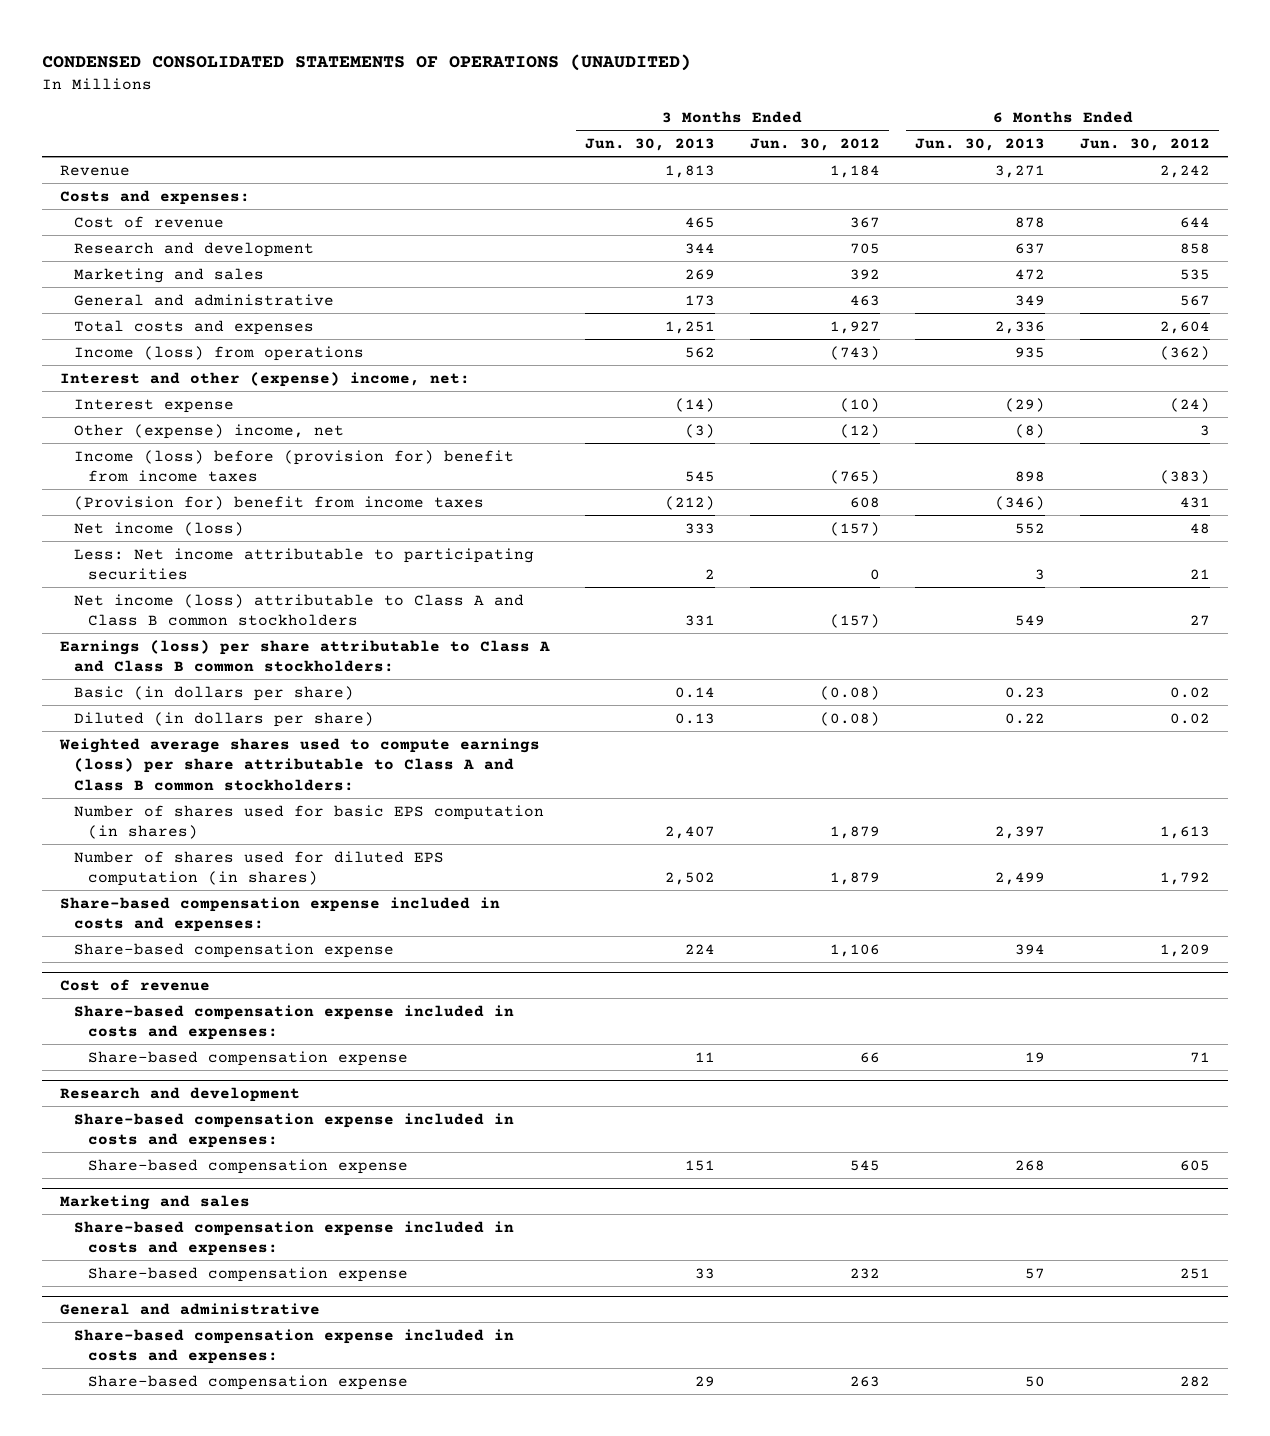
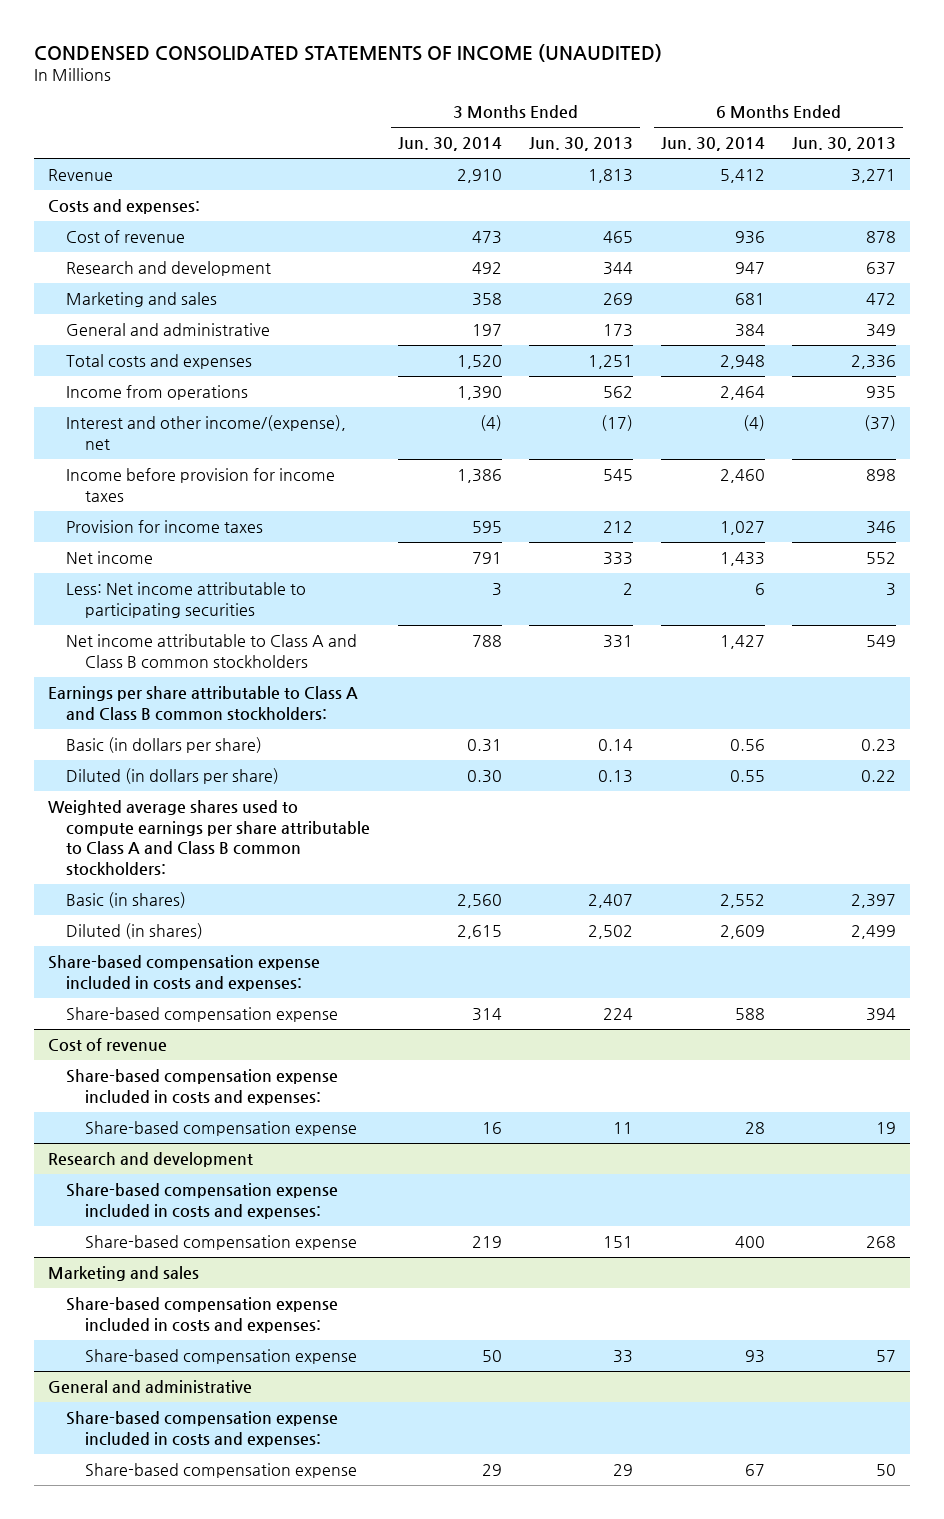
[42,54,692,72] CONDENSED CONSOLIDATED STATEMENTS OF OPERATIONS (UNAUDITED) -> [33,43,662,62] CONDENSED CONSOLIDATED STATEMENTS OF INCOME (UNAUDITED)
[749,138,880,152] Jun. 30, 2012 -> none
[1080,138,1211,152] Jun. 30, 2012 -> none
none -> [397,137,502,152] Jun. 30, 2014
none -> [660,137,765,152] Jun. 30, 2014
[59,371,470,387] Interest and other (expense) income, net: -> none
[73,398,234,413] Interest expense -> none
[73,345,364,361] Income (loss) from operations -> [66,385,249,401] Income from operations
[73,423,344,439] Other (expense) income, net -> [66,415,347,450] Interest and other income/(expense), net
[684,423,715,438] (3) -> [601,415,634,432] (17)
[1015,423,1046,438] (8) -> [864,415,897,432] (37)
[73,449,514,483] Income (loss) before (provision for) benefit from income taxes -> [66,468,336,502] Income before provision for income taxes
[73,495,484,510] (Provision for) benefit from income taxes -> [66,520,264,534] Provision for income taxes
[664,495,715,510] (212) -> [603,521,634,534] 212
[995,495,1046,510] (346) -> [866,521,897,535] 346
[73,521,244,536] Net income (loss) -> [66,551,154,565] Net income
[73,593,524,627] Net income (loss) attributable to Class A and Class B common stockholders -> [66,634,358,668] Net income attributable to Class A and Class B common stockholders
[59,639,550,673] Earnings (loss) per share attributable to Class A and Class B common stockholders: -> [47,686,358,721] Earnings per share attributable to Class A and Class B common stockholders:
[58,737,540,792] Weighted average shares used to compute earnings (loss) per share attributable to Class A and Class B common stockholders: -> [47,800,371,877] Weighted average shares used to compute earnings per share attributable to Class A and Class B common stockholders:
[73,804,544,840] Number of shares used for basic EPS computation (in shares) -> [66,892,187,909] Basic (in shares)
[73,850,444,887] Number of shares used for diluted EPS computation (in shares) -> [66,923,204,940] Diluted (in shares)

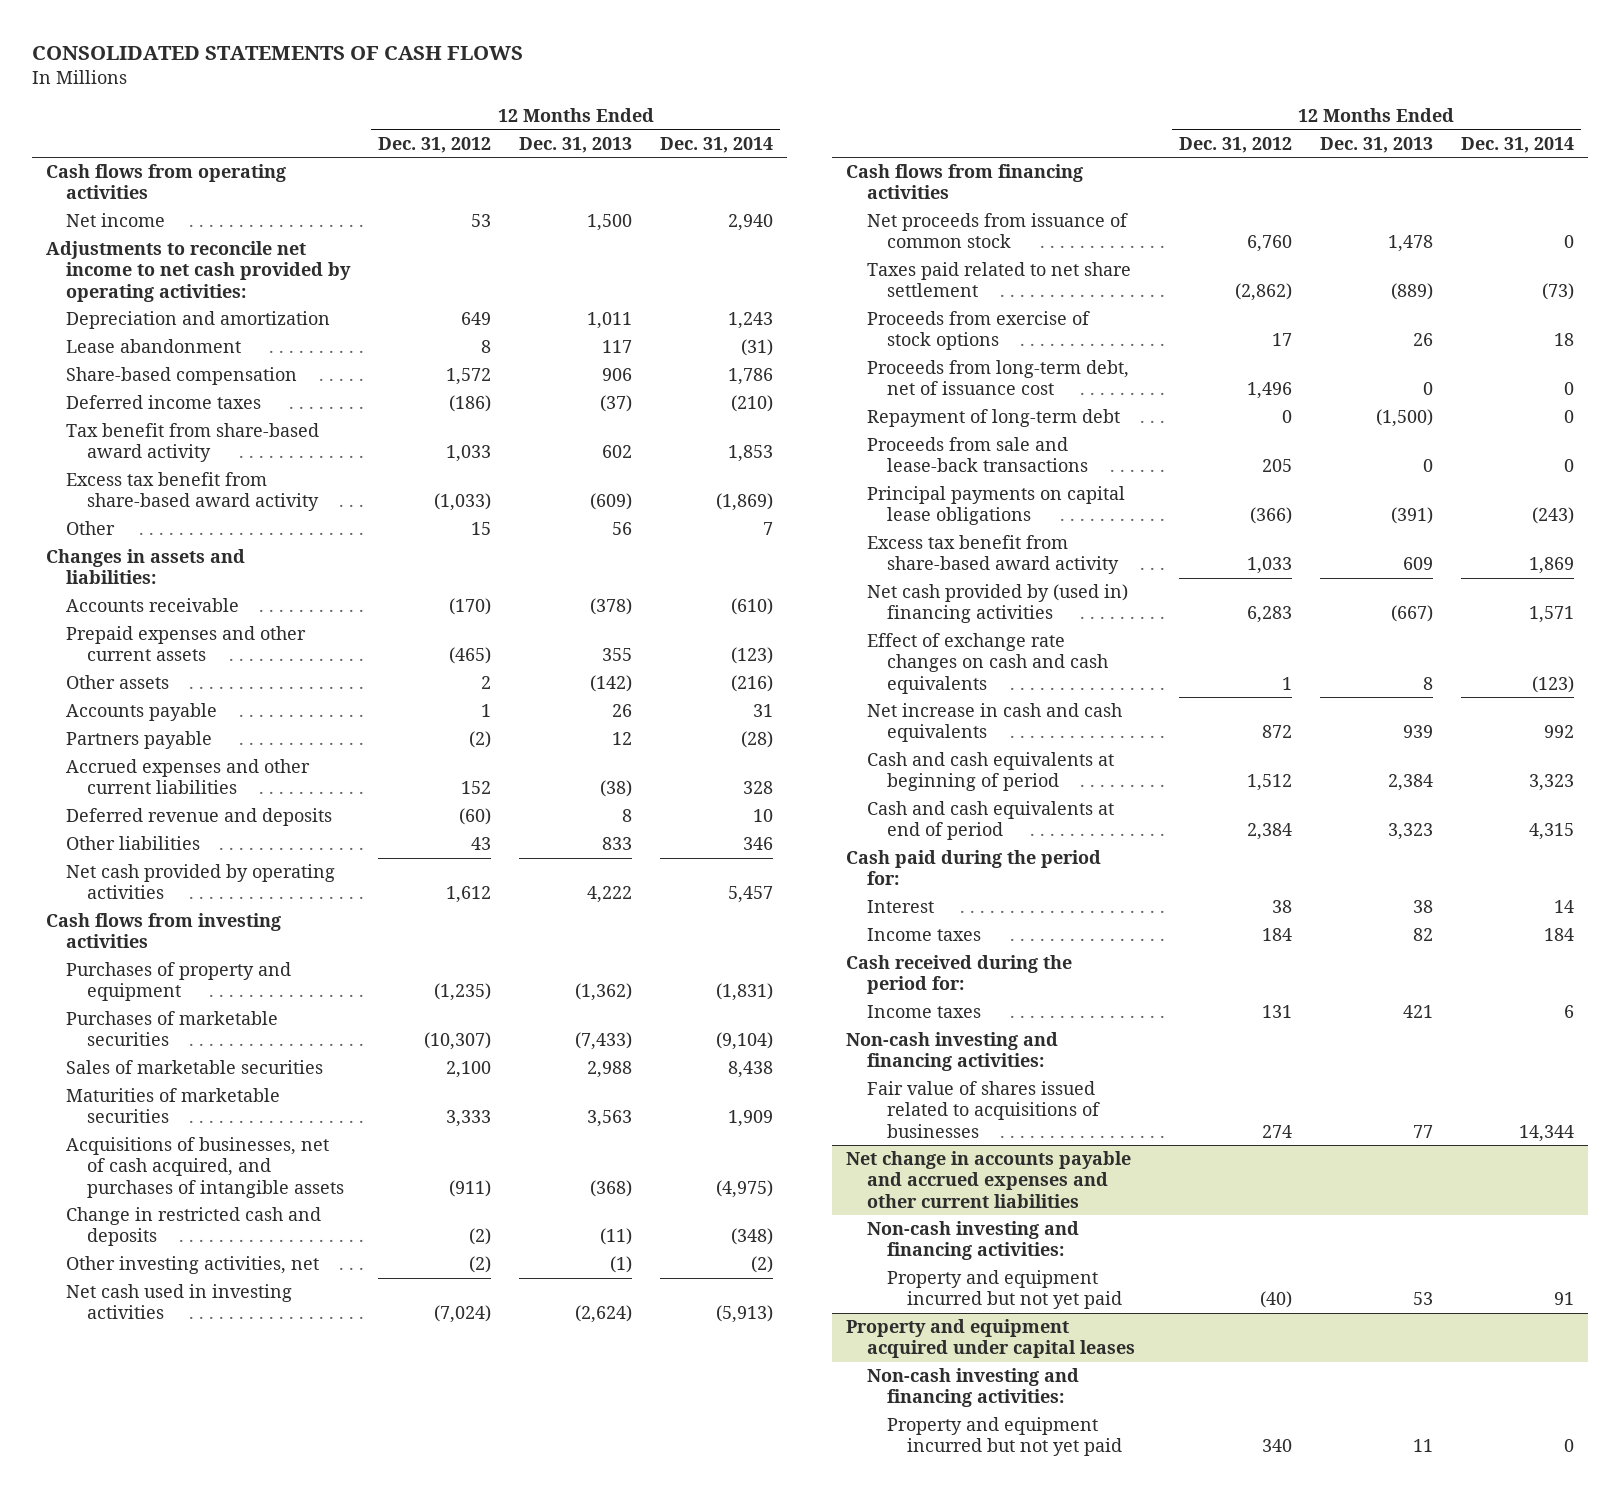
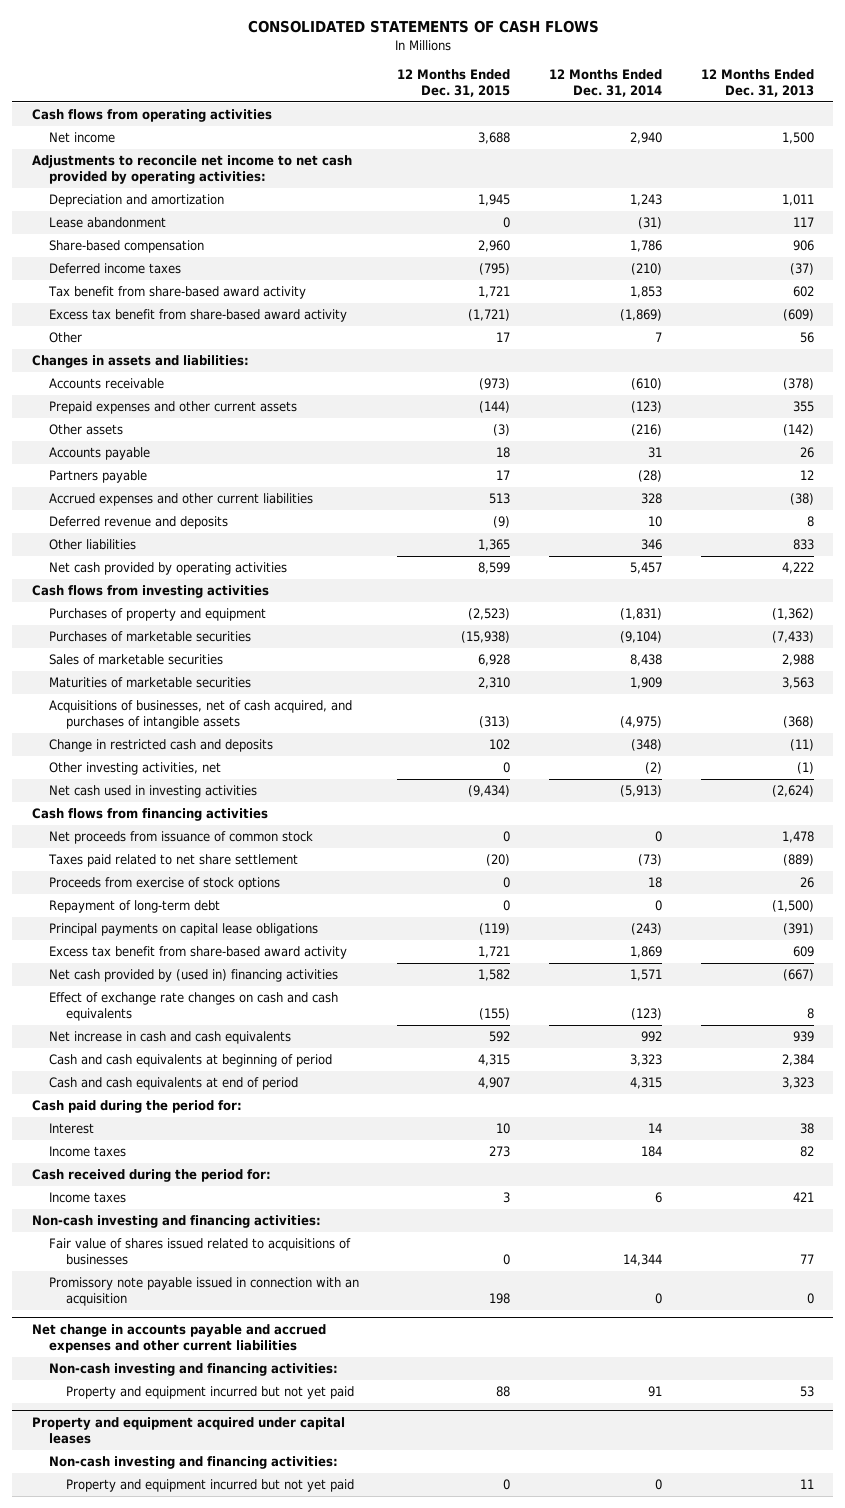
[378,136,492,153] Dec. 31, 2012 -> none
none -> [397,69,511,97] 12 Months Ended Dec. 31, 2015
[866,360,1129,396] Proceeds from long-term debt, net of issuance cost -> none
[866,437,1088,473] Proceeds from sale and lease-back transactions -> none
none -> [48,1277,359,1307] Promissory note payable issued in connection with an acquisition

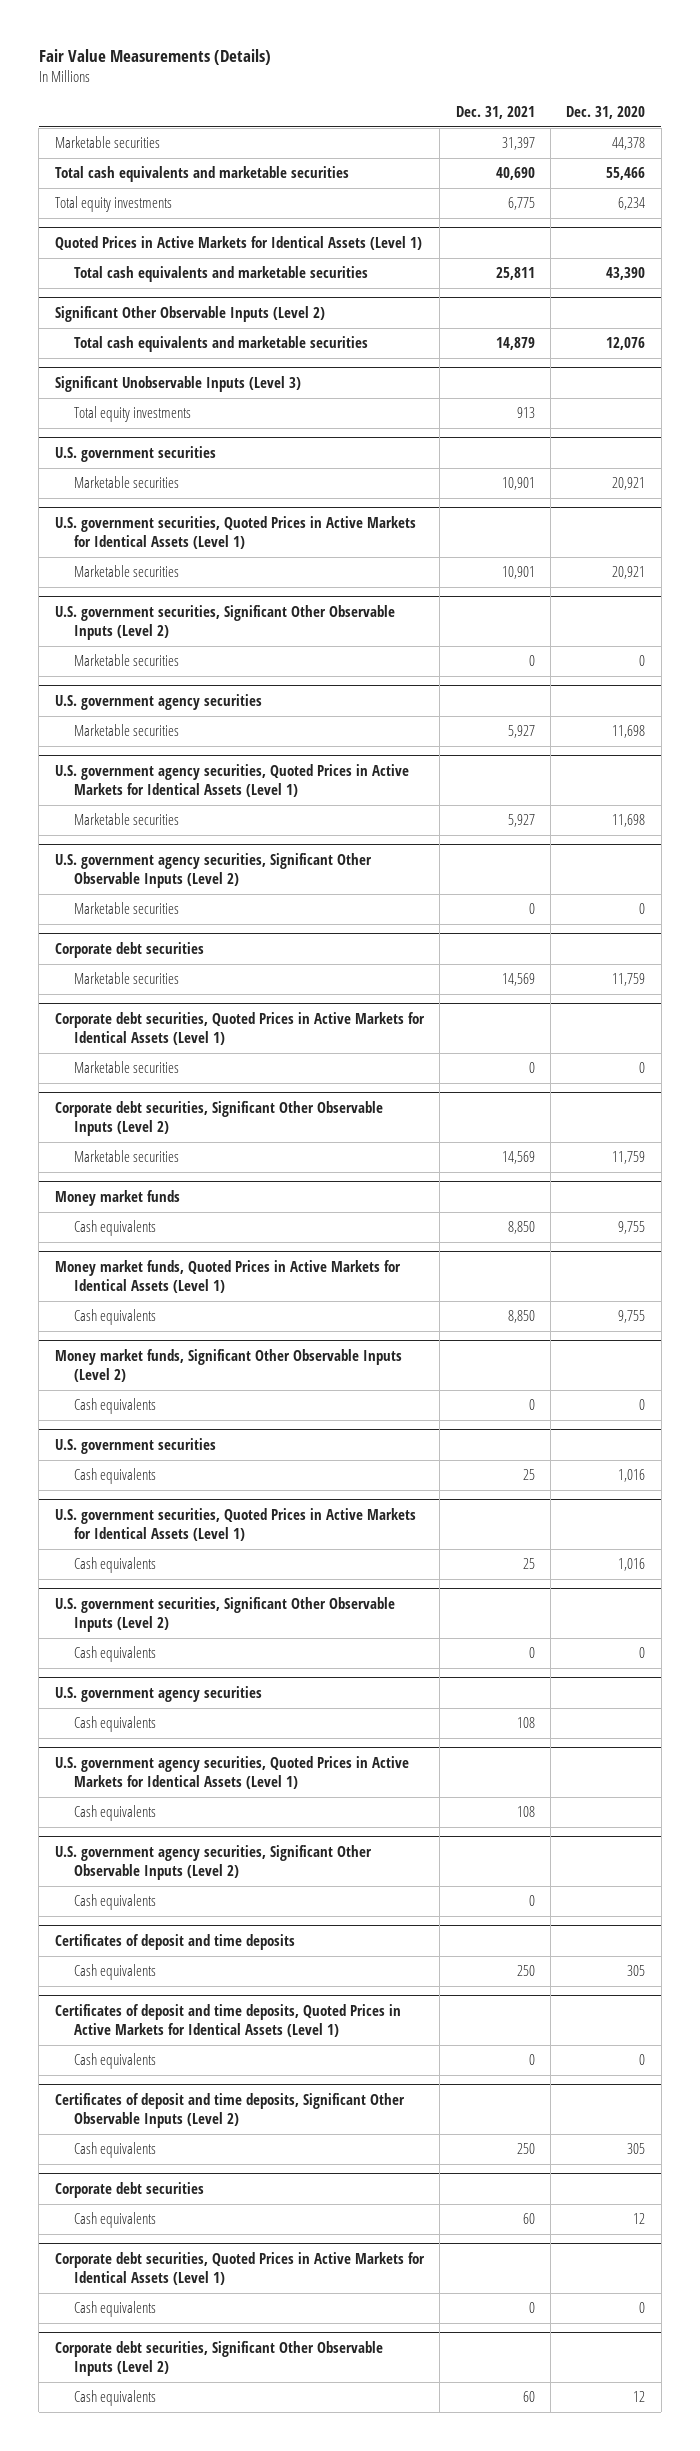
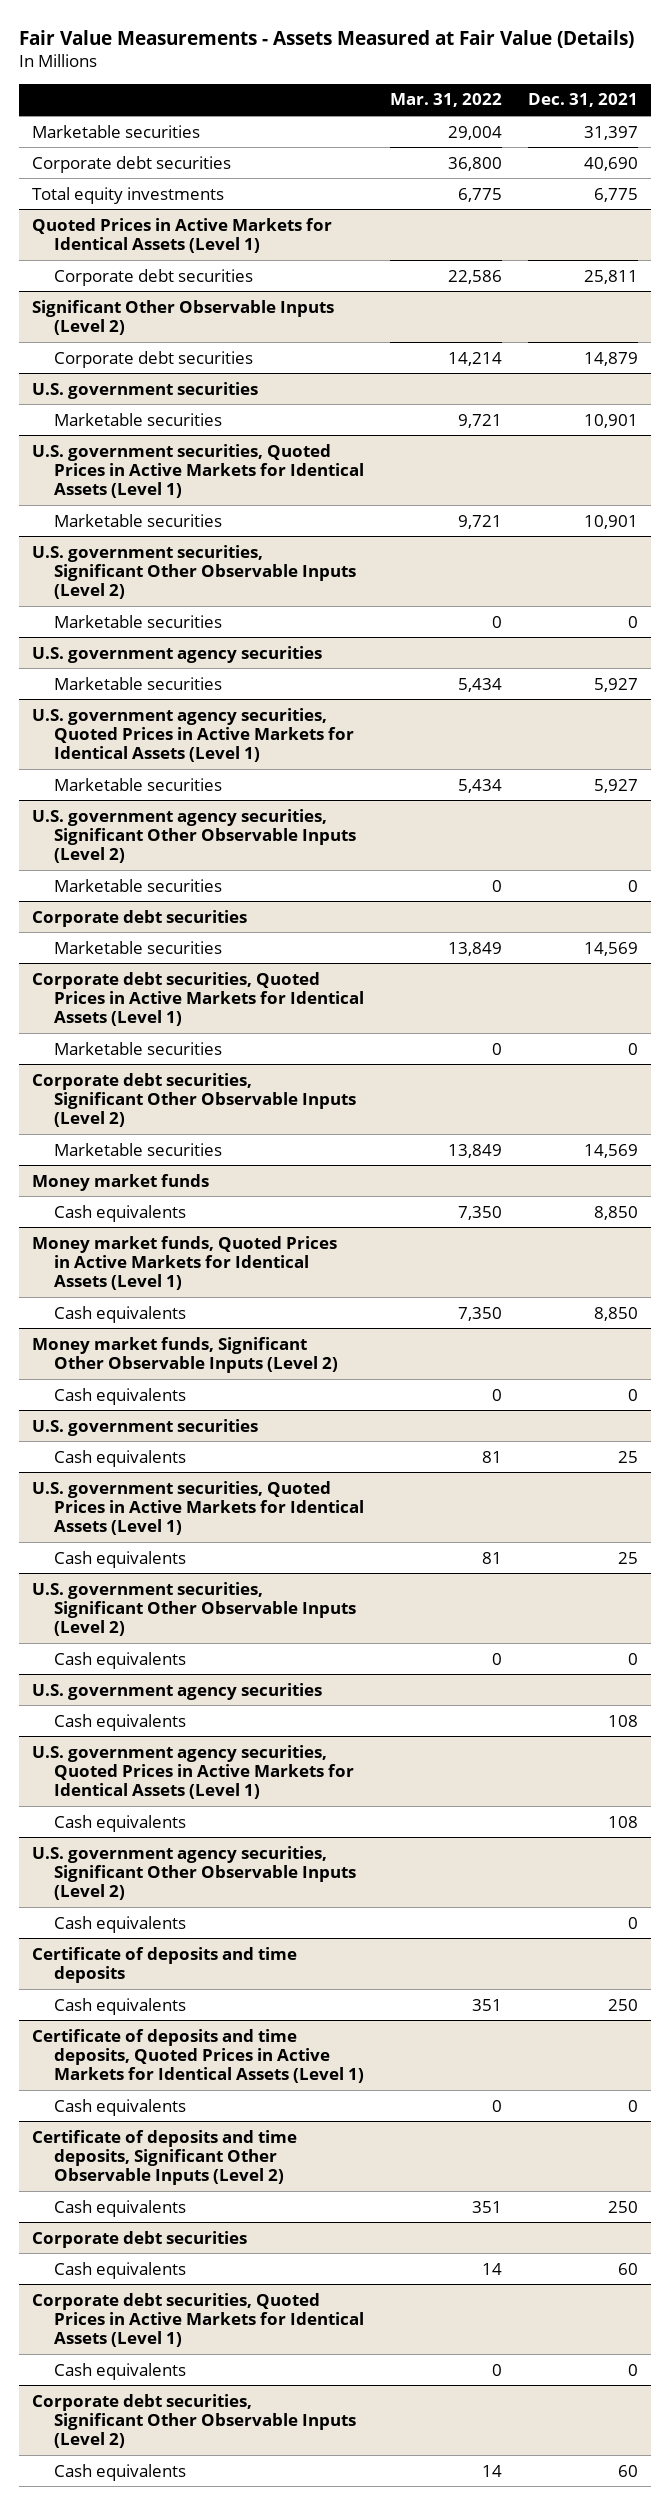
[38,48,271,65] Fair Value Measurements (Details) -> [19,29,635,48] Fair Value Measurements - Assets Measured at Fair Value (Details)
[566,105,646,119] Dec. 31, 2020 -> none
none -> [389,93,502,108] Mar. 31, 2022
[54,166,349,183] Total cash equivalents and marketable securities -> [32,155,232,173] Corporate debt securities
[73,266,368,283] Total cash equivalents and marketable securities -> [53,268,253,286] Corporate debt securities
[54,375,301,392] Significant Unobservable Inputs (Level 3) -> none
[73,406,191,423] Total equity investments -> none
[73,336,368,353] Total cash equivalents and marketable securities -> [53,350,253,368] Corporate debt securities
[54,1933,295,1950] Certificates of deposit and time deposits -> [32,1946,298,1983] Certificate of deposits and time deposits
[54,2003,401,2037] Certificates of deposit and time deposits, Quoted Prices in Active Markets for Identical Assets (Level 1) -> [32,2028,364,2083] Certificate of deposits and time deposits, Quoted Prices in Active Markets for Identical Assets (Level 1)
[54,2092,405,2128] Certificates of deposit and time deposits, Significant Other Observable Inputs (Level 2) -> [32,2129,298,2185] Certificate of deposits and time deposits, Significant Other Observable Inputs (Level 2)

